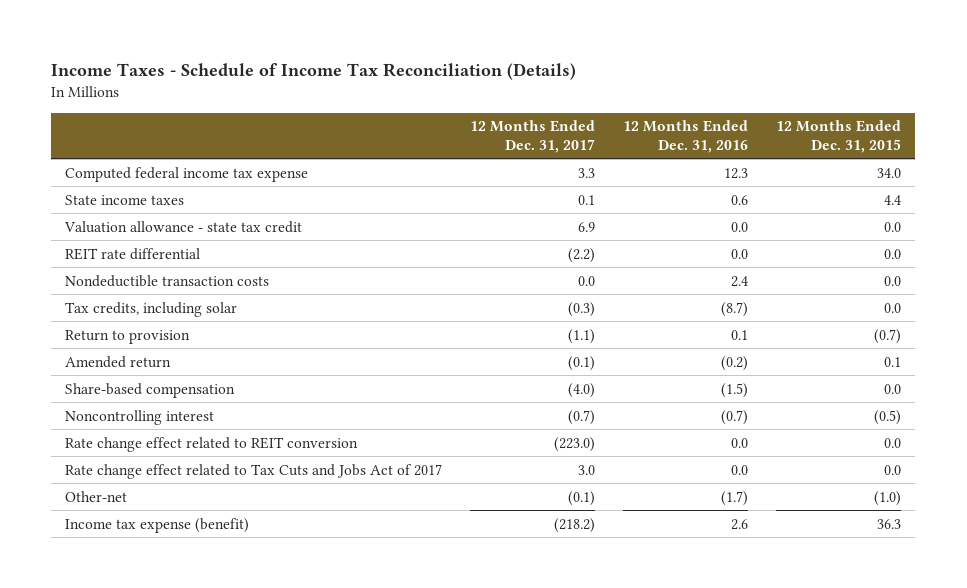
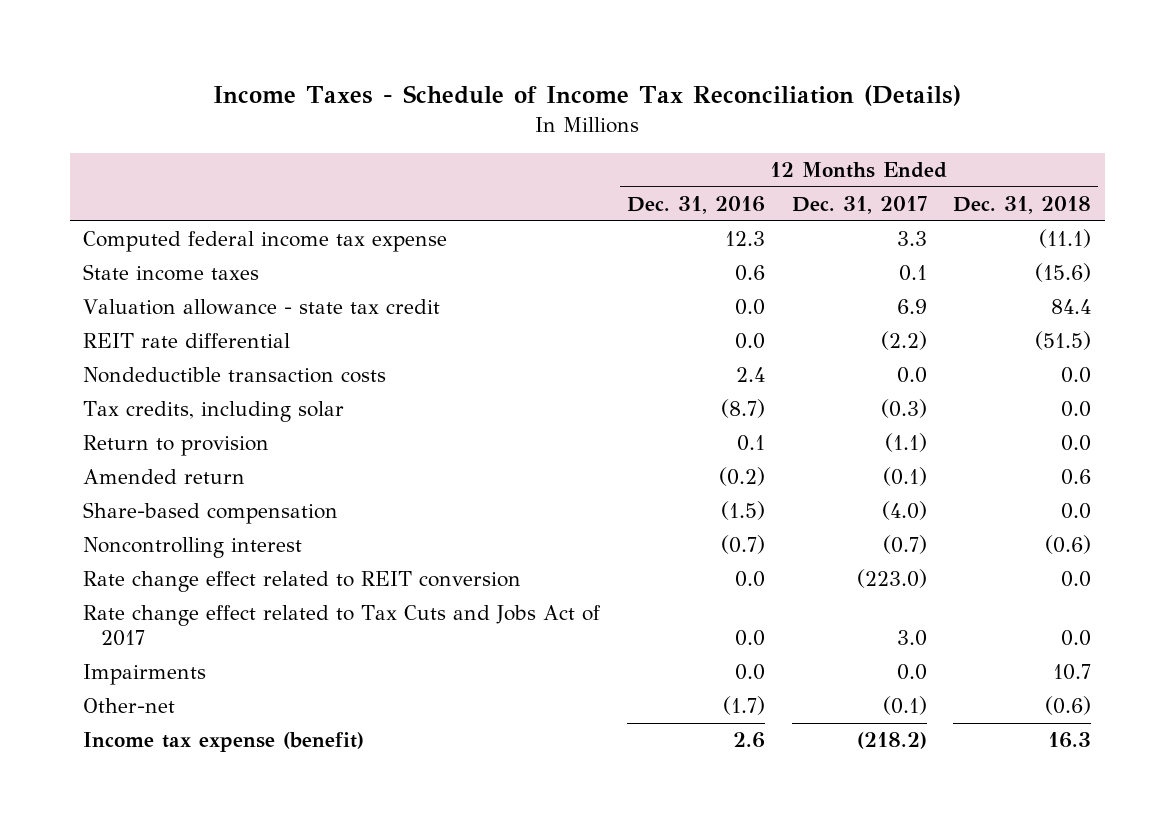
[776,120,902,153] 12 Months Ended Dec. 31, 2015 -> none
none -> [953,196,1092,215] Dec. 31, 2018
none -> [83,664,207,686] Impairments

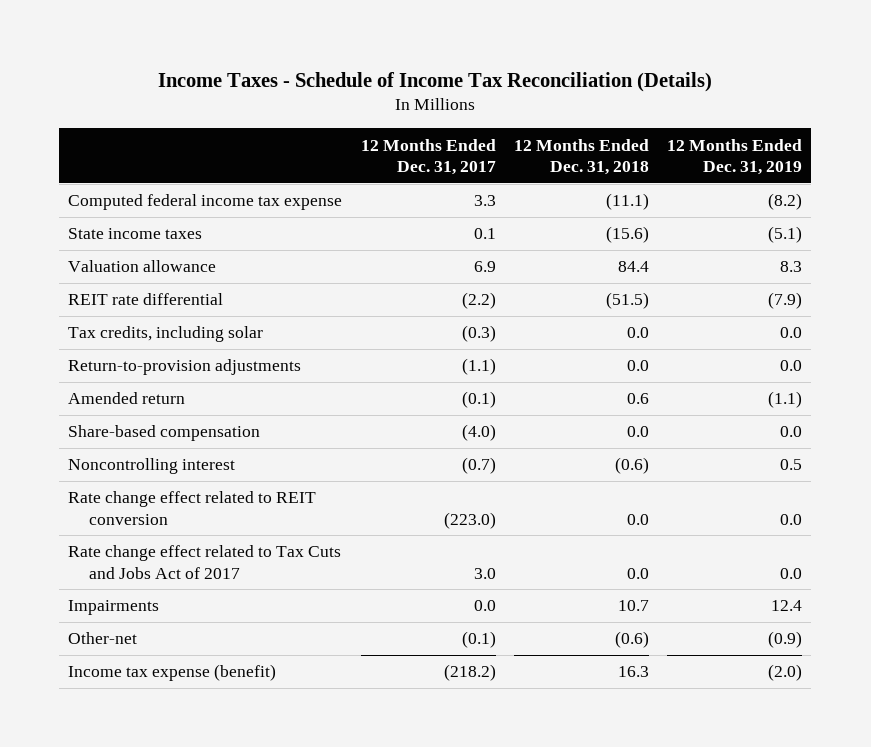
[627,196,766,215] Dec. 31, 2016 -> none
none -> [667,138,803,175] 12 Months Ended Dec. 31, 2019
[83,299,441,316] Valuation allowance - state tax credit -> [68,260,217,273] Valuation allowance
[83,367,387,384] Nondeductible transaction costs -> none
[83,435,270,457] Return to provision -> [68,359,302,376] Return-to-provision adjustments

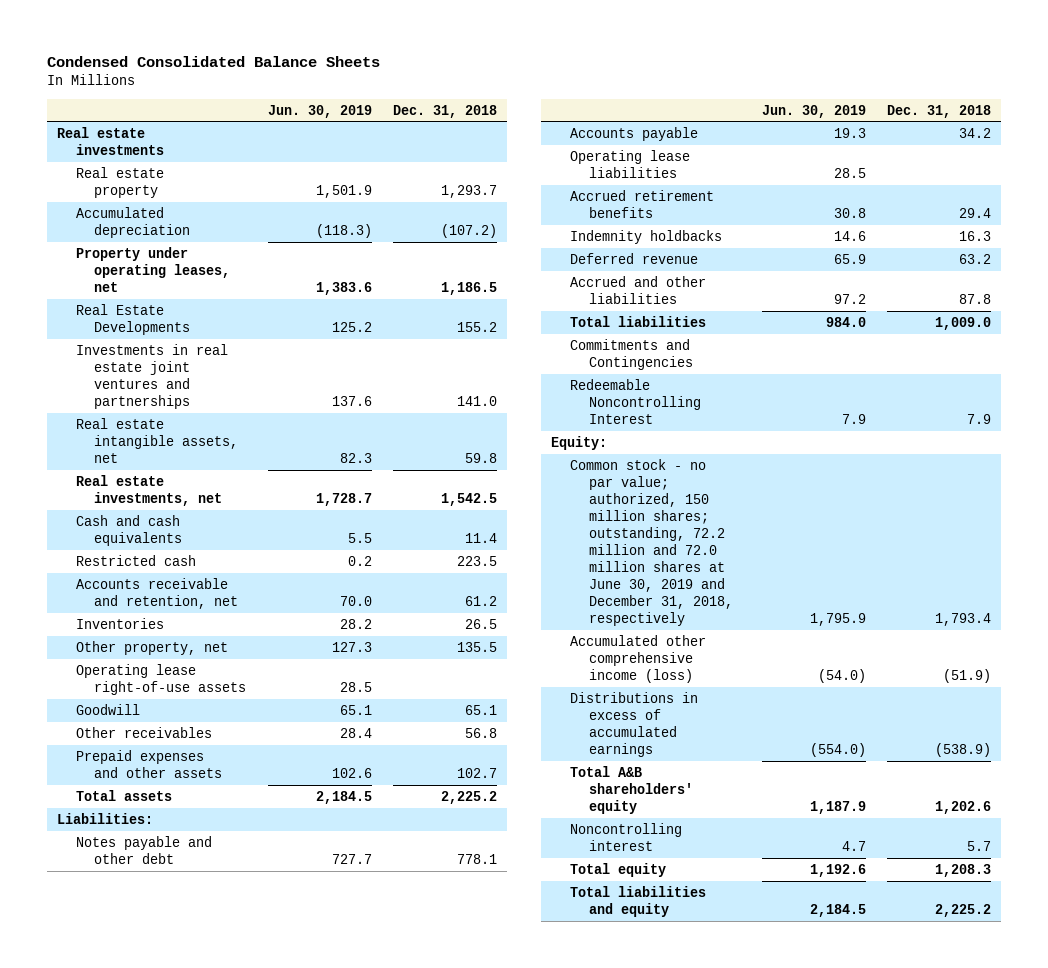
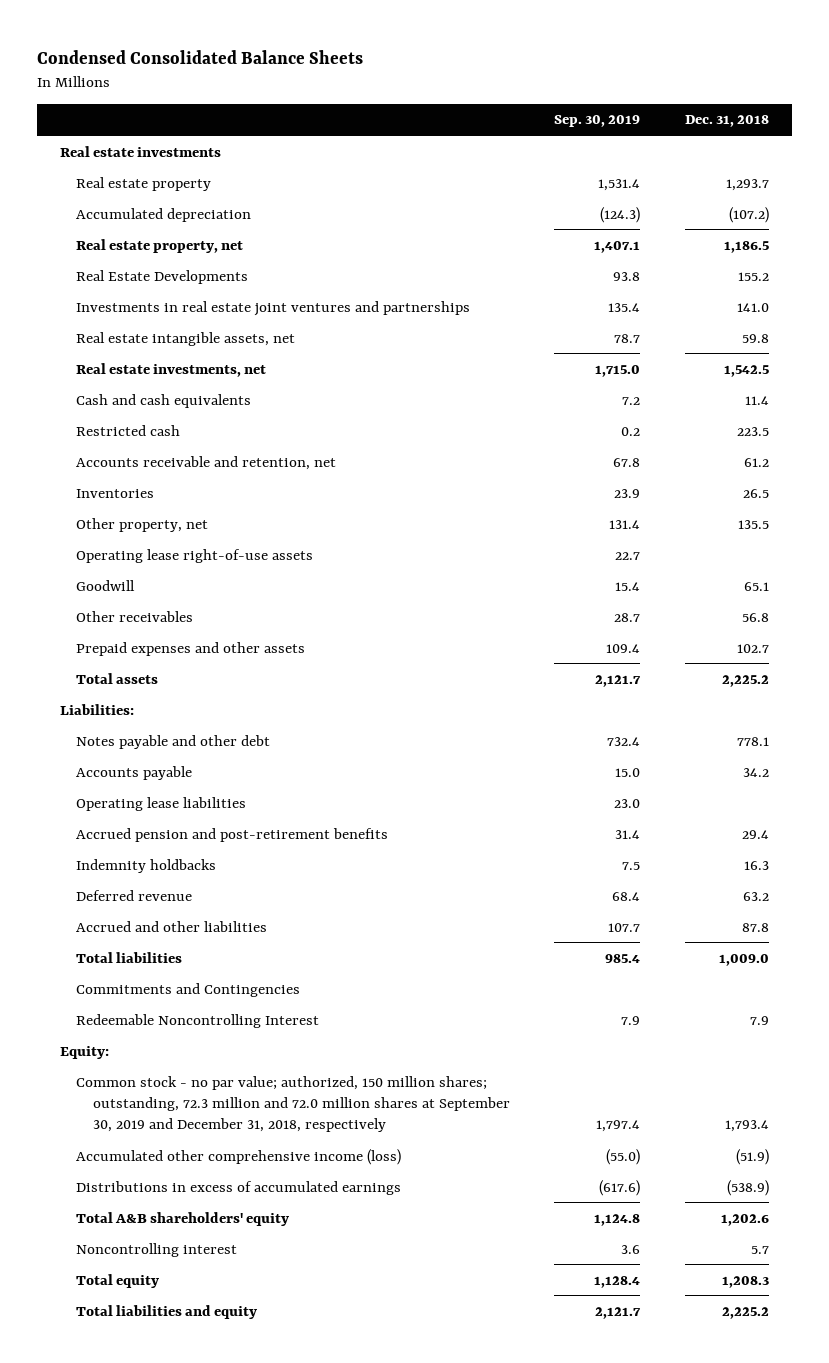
[267,104,372,118] Jun. 30, 2019 -> none
none -> [554,115,641,128] Sep. 30, 2019
[75,246,231,292] Property under operating leases, net -> [76,238,244,253] Real estate property, net
[569,189,714,218] Accrued retirement benefits -> [76,827,389,842] Accrued pension and post-retirement benefits
[569,458,733,626] Common stock - no par value; authorized, 150 million shares; outstanding, 72.2 million and 72.0 million shares at June 30, 2019 and December 31, 2018, respectively -> [76,1075,510,1133] Common stock - no par value; authorized, 150 million shares; outstanding, 72.3 million and 72.0 million shares at September 30, 2019 and December 31, 2018, respectively

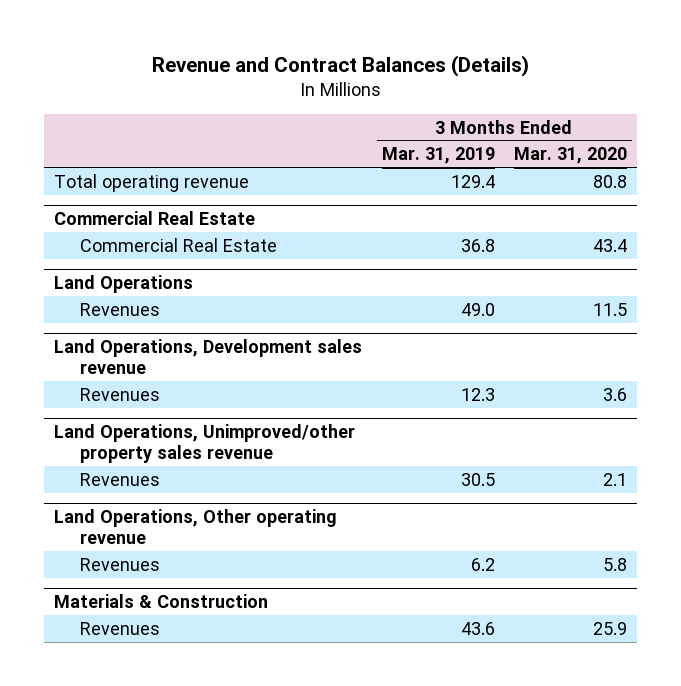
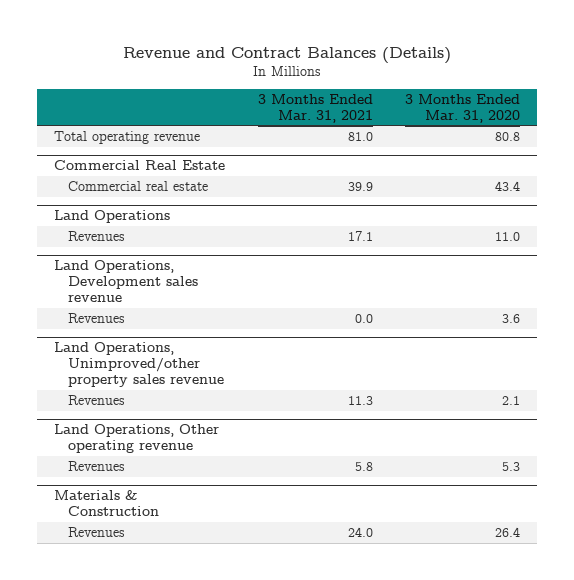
[381,147,495,165] Mar. 31, 2019 -> none
none -> [257,93,373,123] 3 Months Ended Mar. 31, 2021
[80,237,278,252] Commercial Real Estate -> [67,180,208,191] Commercial real estate
[593,302,628,316] 11.5 -> [495,231,521,241] 11.0
[603,557,628,571] 5.8 -> [502,461,521,471] 5.3
[593,621,628,635] 25.9 -> [495,526,521,537] 26.4

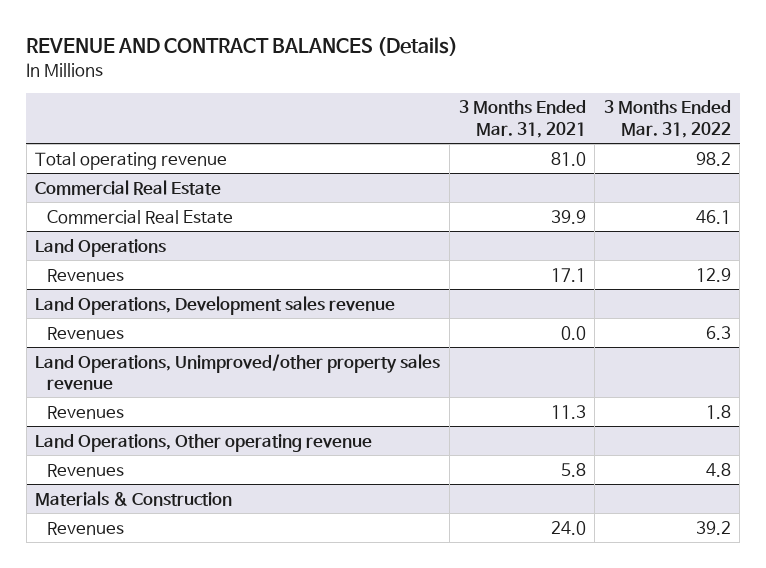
[123,46,452,64] Revenue and Contract Balances (Details) -> [26,36,459,56] REVENUE AND CONTRACT BALANCES (Details)
[405,93,521,123] 3 Months Ended Mar. 31, 2020 -> none
none -> [603,100,731,138] 3 Months Ended Mar. 31, 2022
[67,180,208,191] Commercial real estate -> [47,209,234,224] Commercial Real Estate

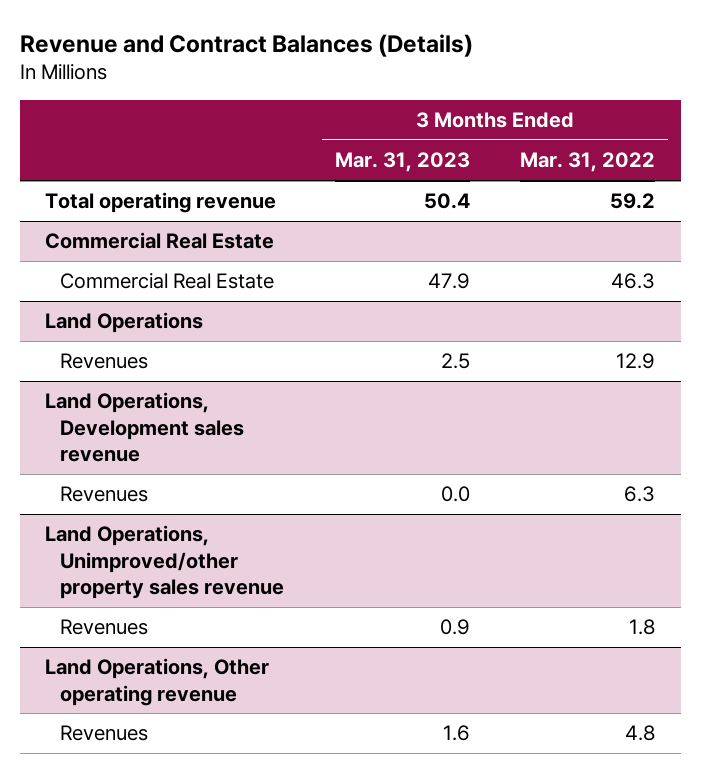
[26,36,459,56] REVENUE AND CONTRACT BALANCES (Details) -> [19,33,473,57] Revenue and Contract Balances (Details)
[458,100,586,138] 3 Months Ended Mar. 31, 2021 -> none
none -> [334,152,470,173] Mar. 31, 2023
[695,151,731,166] 98.2 -> [610,193,656,210] 59.2
[695,209,731,224] 46.1 -> [611,273,656,290] 46.3
[35,490,233,506] Materials & Construction -> none
[47,521,125,535] Revenues -> none

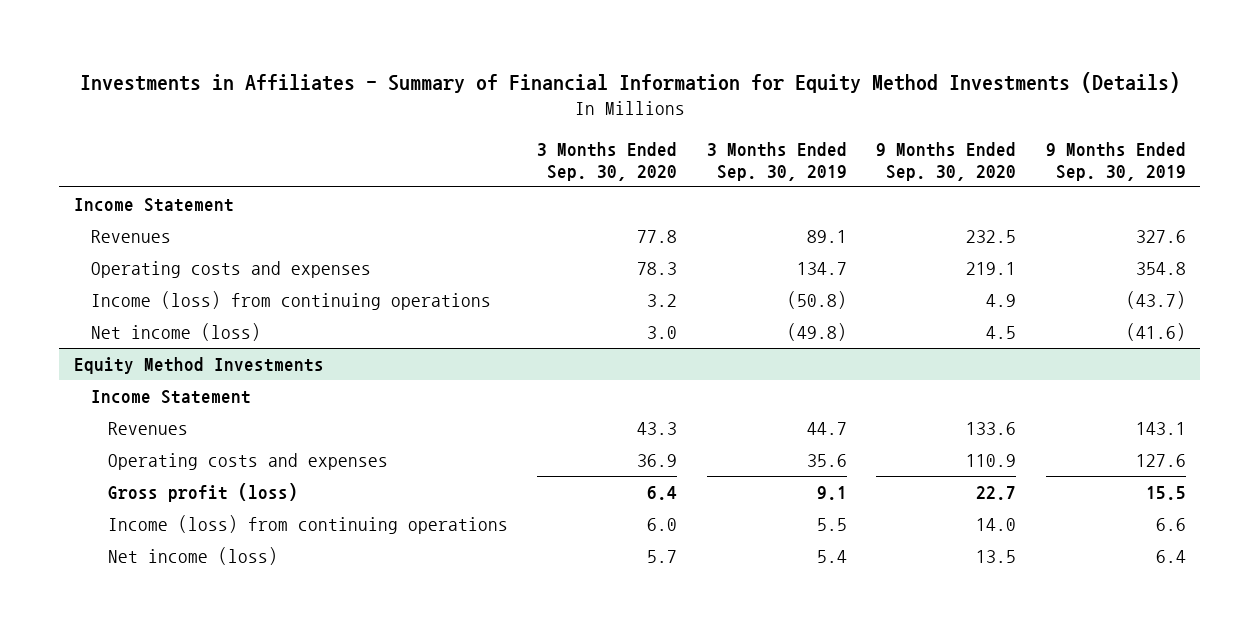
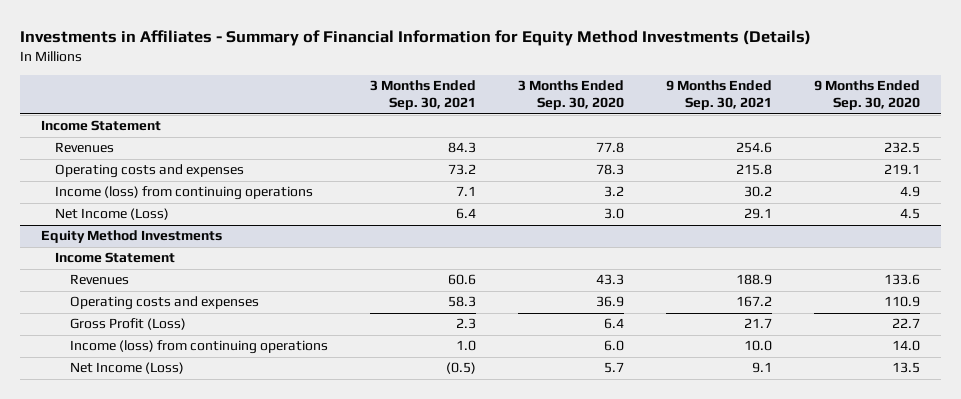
[706,141,847,181] 3 Months Ended Sep. 30, 2019 -> none
[1045,141,1186,181] 9 Months Ended Sep. 30, 2019 -> none
none -> [370,80,477,111] 3 Months Ended Sep. 30, 2021
none -> [666,80,773,111] 9 Months Ended Sep. 30, 2021
[90,322,261,341] Net income (loss) -> [55,208,170,221] Net Income (Loss)
[107,482,298,502] Gross profit (loss) -> [70,318,187,331] Gross Profit (Loss)
[107,546,278,565] Net income (loss) -> [70,362,185,375] Net Income (Loss)

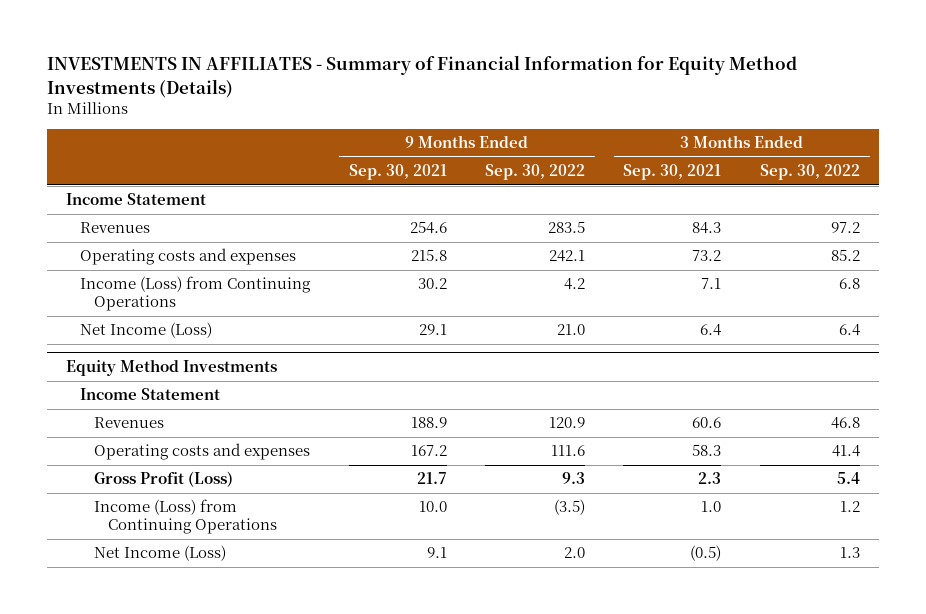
[19,29,811,46] Investments in Affiliates - Summary of Financial Information for Equity Method Investments (Details) -> [47,55,798,98] INVESTMENTS IN AFFILIATES - Summary of Financial Information for Equity Method Investments (Details)
[518,80,625,111] 3 Months Ended Sep. 30, 2020 -> none
[814,80,921,111] 9 Months Ended Sep. 30, 2020 -> none
none -> [485,164,586,181] Sep. 30, 2022
none -> [759,164,860,181] Sep. 30, 2022
[55,186,314,201] Income (loss) from continuing operations -> [80,276,312,312] Income (Loss) from Continuing Operations
[70,340,329,355] Income (loss) from continuing operations -> [93,499,277,535] Income (Loss) from Continuing Operations

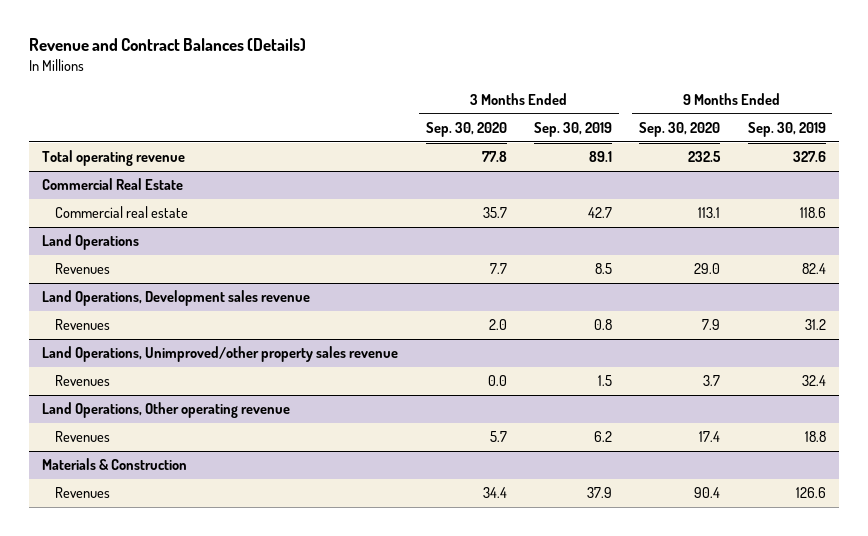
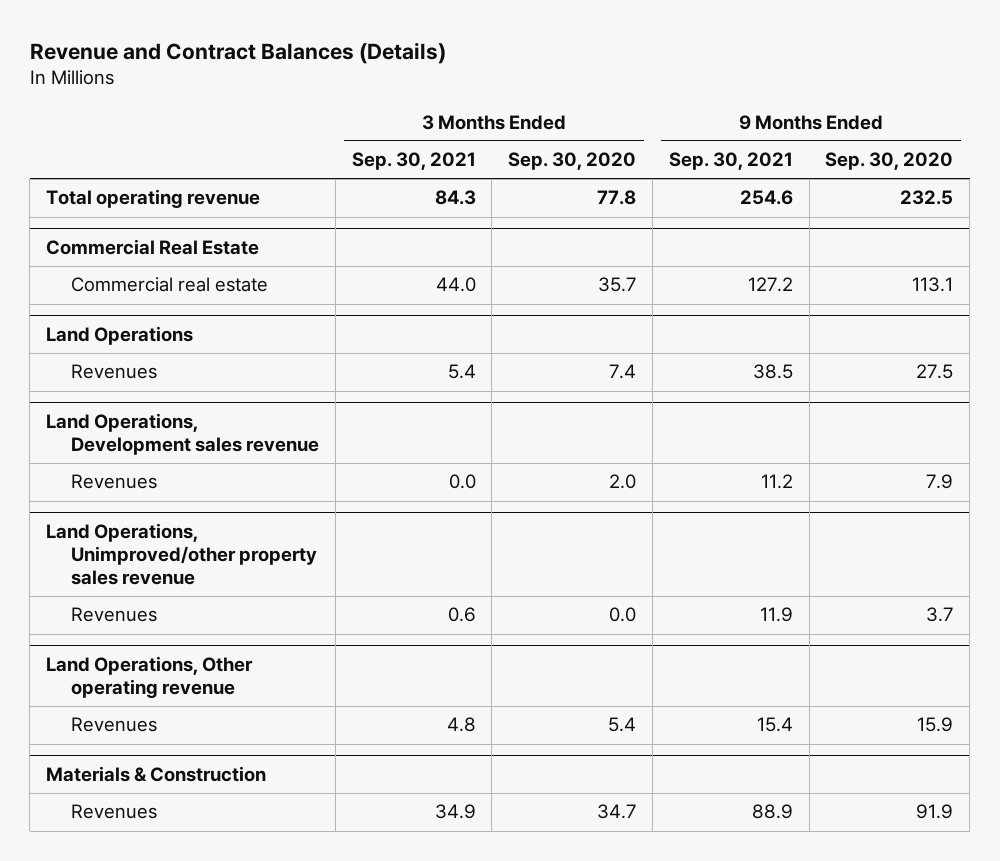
[533,122,612,138] Sep. 30, 2019 -> none
[747,122,826,138] Sep. 30, 2019 -> none
none -> [351,152,476,171] Sep. 30, 2021
none -> [668,152,793,171] Sep. 30, 2021
[489,263,507,275] 7.7 -> [609,364,637,380] 7.4
[694,263,721,275] 29.0 -> [916,364,954,380] 27.5
[489,431,507,443] 5.7 -> [608,717,637,733] 5.4
[699,431,721,443] 17.4 -> [917,717,954,733] 15.9
[482,487,507,499] 34.4 -> [597,804,637,820] 34.7
[694,487,721,499] 90.4 -> [916,804,954,820] 91.9

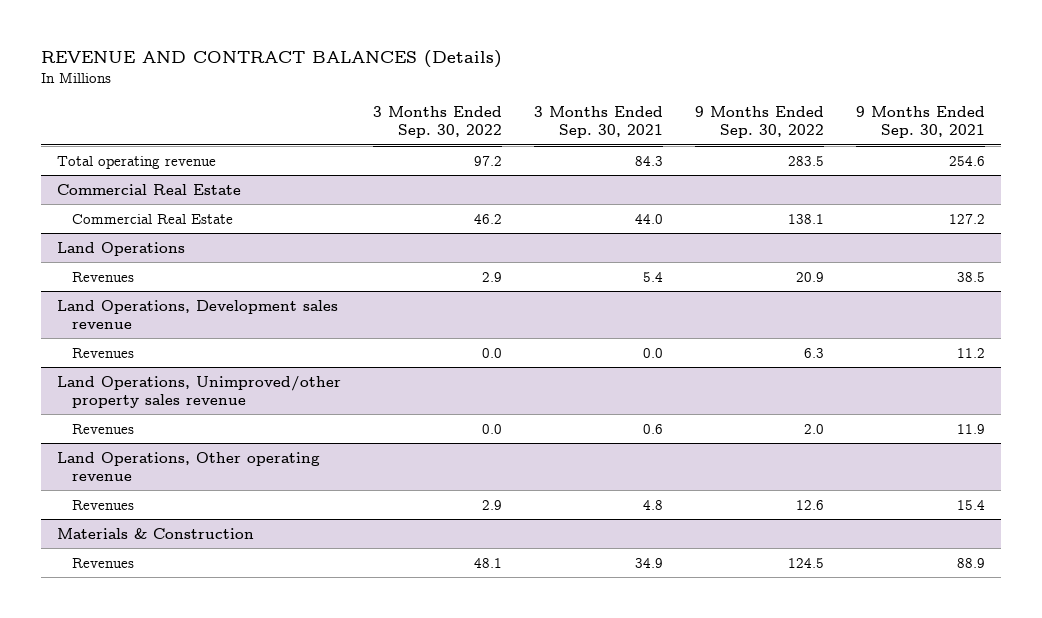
[29,42,446,65] Revenue and Contract Balances (Details) -> [40,50,502,69] REVENUE AND CONTRACT BALANCES (Details)
[508,152,637,171] Sep. 30, 2020 -> none
[825,152,954,171] Sep. 30, 2020 -> none
none -> [372,106,502,139] 3 Months Ended Sep. 30, 2022
none -> [695,106,825,139] 9 Months Ended Sep. 30, 2022
[71,277,269,293] Commercial real estate -> [71,213,233,224] Commercial Real Estate

